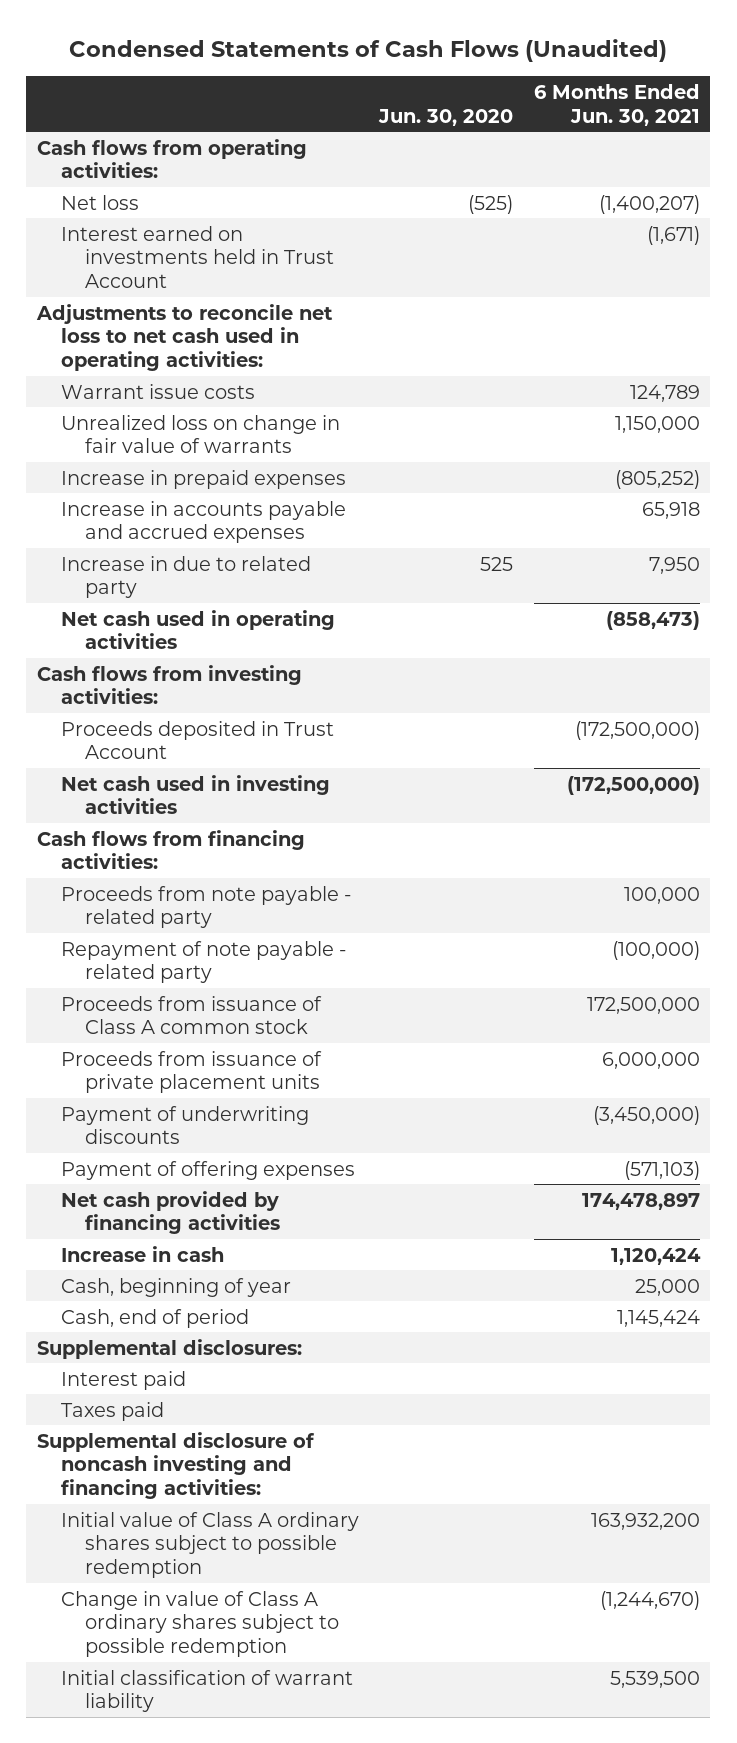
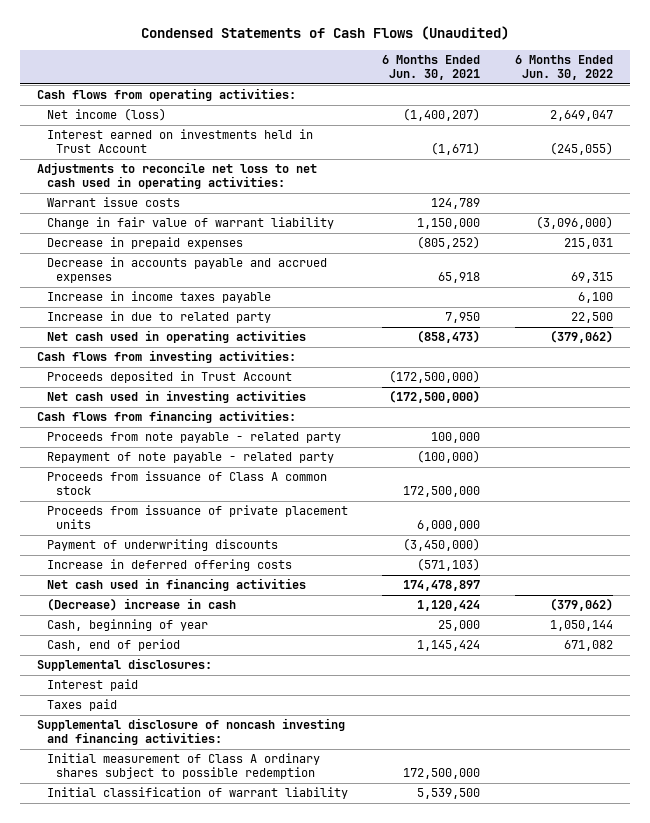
[378,108,514,126] Jun. 30, 2020 -> none
none -> [514,55,613,81] 6 Months Ended Jun. 30, 2022
[60,194,139,210] Net loss -> [46,108,166,122] Net income (loss)
[60,414,340,454] Unrealized loss on change in fair value of warrants -> [46,217,334,230] Change in fair value of warrant liability
[60,469,346,489] Increase in prepaid expenses -> [46,237,243,250] Decrease in prepaid expenses
[60,500,346,544] Increase in accounts payable and accrued expenses -> [46,257,327,283] Decrease in accounts payable and accrued expenses
none -> [46,291,271,304] Increase in income taxes payable
[60,1160,355,1180] Payment of offering expenses -> [46,559,292,572] Increase in deferred offering costs
[60,1190,280,1235] Net cash provided by financing activities -> [46,578,306,592] Net cash used in financing activities
[60,1245,224,1262] Increase in cash -> [46,598,236,612] (Decrease) increase in cash
[60,1590,339,1657] Change in value of Class A ordinary shares subject to possible redemption -> none
[60,1511,359,1578] Initial value of Class A ordinary shares subject to possible redemption -> [46,753,320,779] Initial measurement of Class A ordinary shares subject to possible redemption
[590,1512,700,1530] 163,932,200 -> [403,767,481,779] 172,500,000

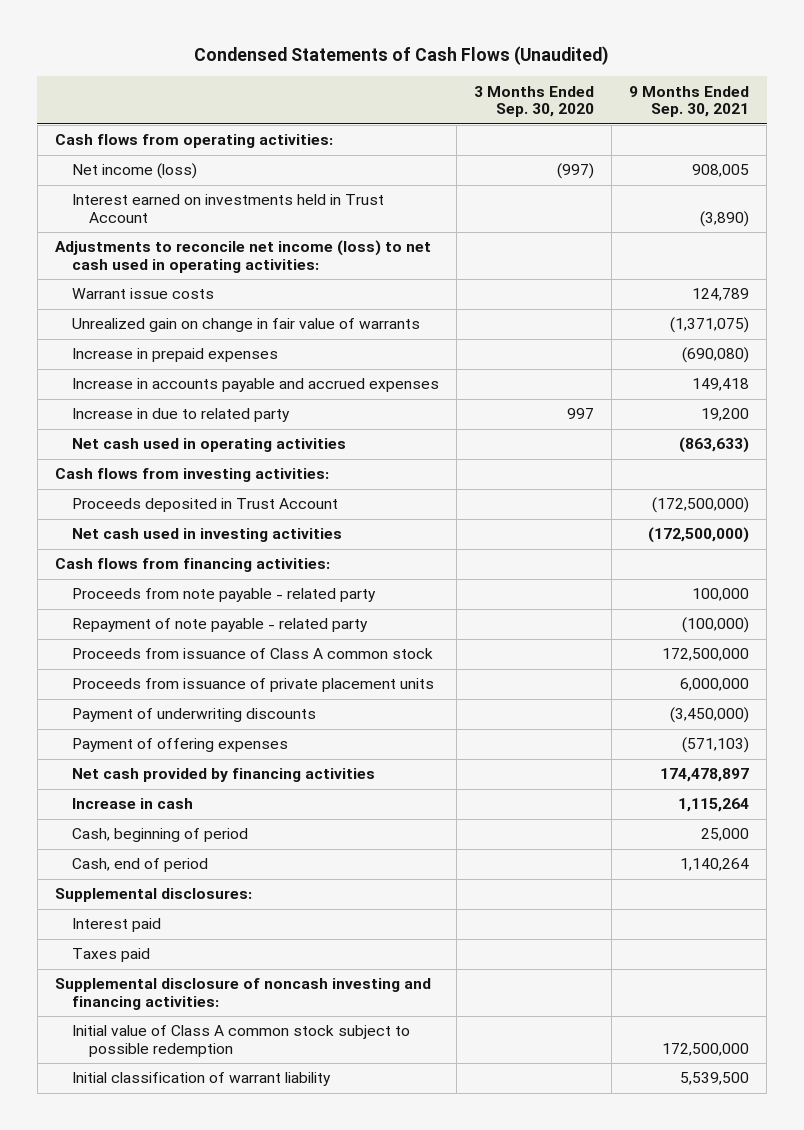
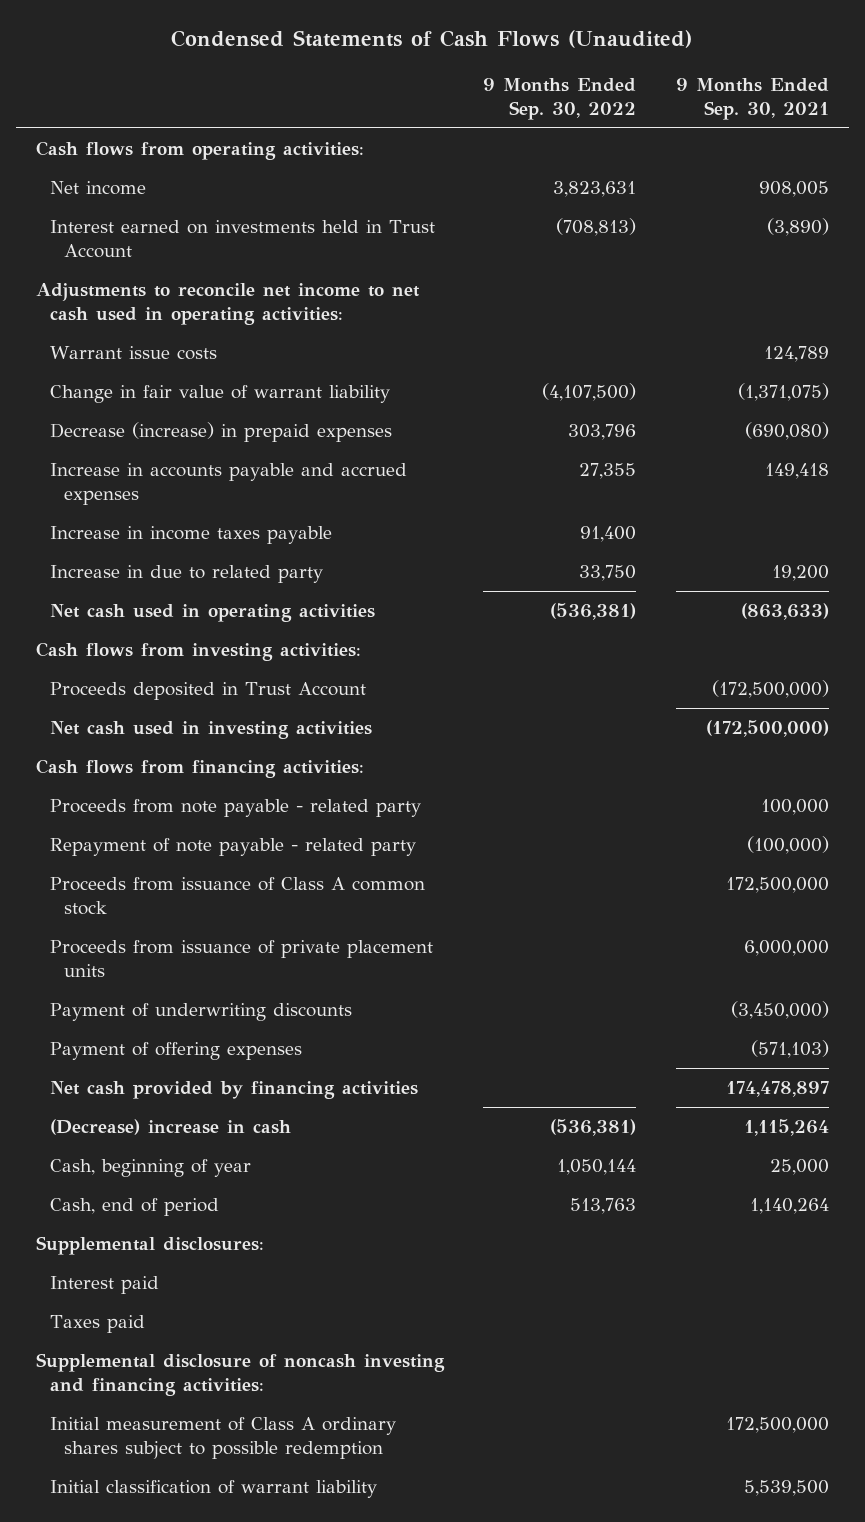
[474,85,595,118] 3 Months Ended Sep. 30, 2020 -> none
none -> [483,77,637,121] 9 Months Ended Sep. 30, 2022
[72,163,198,180] Net income (loss) -> [50,180,147,195] Net income
[55,240,432,273] Adjustments to reconcile net income (loss) to net cash used in operating activities: -> [35,282,420,326] Adjustments to reconcile net income to net cash used in operating activities:
[72,318,421,333] Unrealized gain on change in fair value of warrants -> [50,384,391,403] Change in fair value of warrant liability
[72,348,279,363] Increase in prepaid expenses -> [50,421,393,442] Decrease (increase) in prepaid expenses
none -> [50,525,333,544] Increase in income taxes payable
[72,798,194,810] Increase in cash -> [50,1118,292,1135] (Decrease) increase in cash
[72,828,249,843] Cash, beginning of period -> [50,1158,252,1177] Cash, beginning of year
[72,1025,411,1057] Initial value of Class A common stock subject to possible redemption -> [50,1416,397,1460] Initial measurement of Class A ordinary shares subject to possible redemption

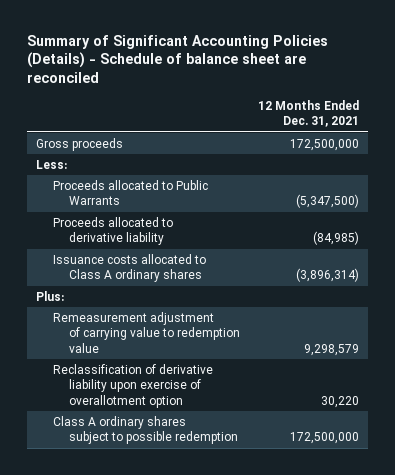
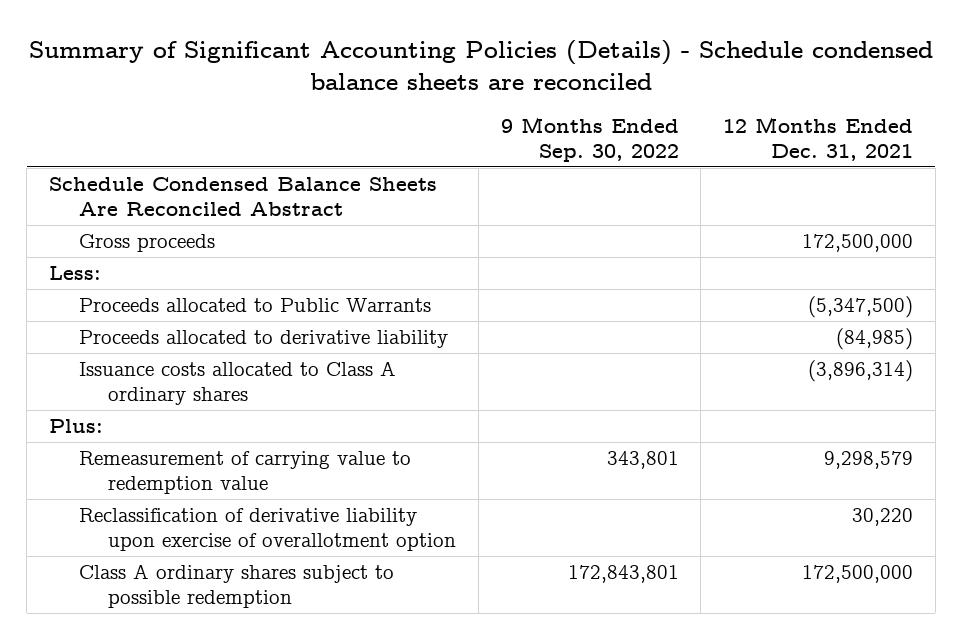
[27,34,329,83] Summary of Significant Accounting Policies (Details) - Schedule of balance sheet are reconciled -> [28,40,933,90] Summary of Significant Accounting Policies (Details) - Schedule condensed balance sheets are reconciled
none -> [500,117,679,162] 9 Months Ended Sep. 30, 2022
none -> [48,177,437,216] Schedule Condensed Balance Sheets Are Reconciled Abstract
[52,311,241,353] Remeasurement adjustment of carrying value to redemption value -> [78,451,411,494] Remeasurement of carrying value to redemption value

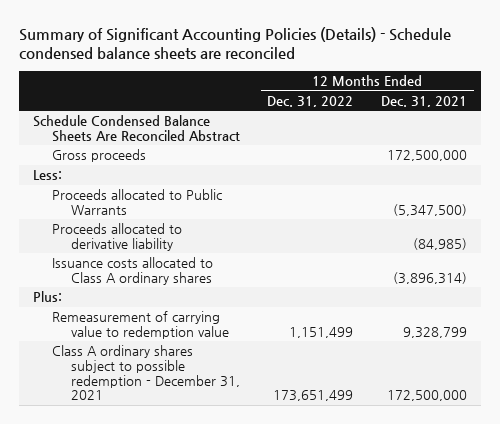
[500,117,679,162] 9 Months Ended Sep. 30, 2022 -> none
none -> [267,95,354,107] Dec. 31, 2022
[78,508,457,551] Reclassification of derivative liability upon exercise of overallotment option -> none
[824,451,914,470] 9,298,579 -> [403,326,468,338] 9,328,799
[78,564,394,608] Class A ordinary shares subject to possible redemption -> [51,345,240,401] Class A ordinary shares subject to possible redemption - December 31, 2021

